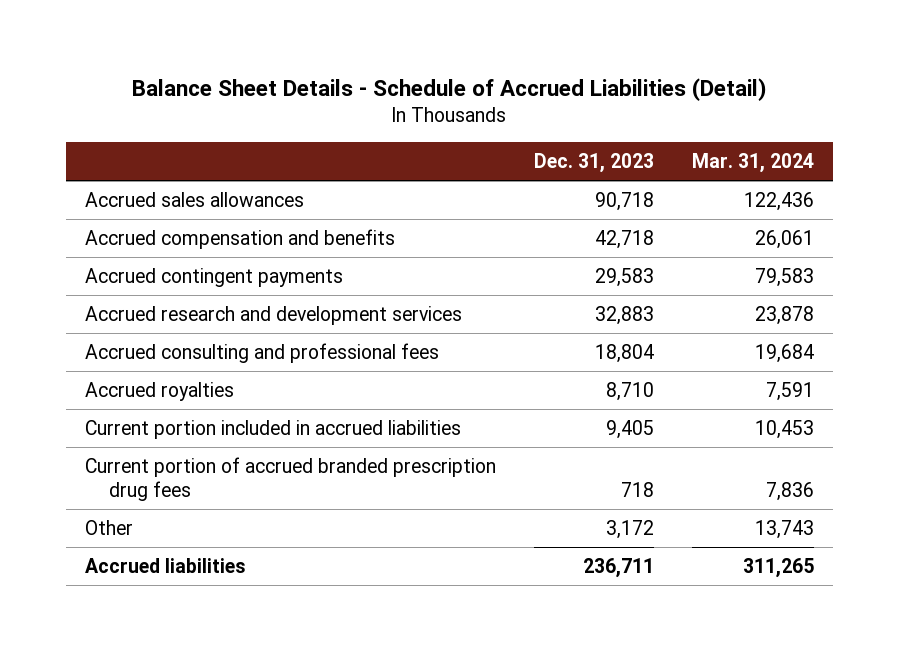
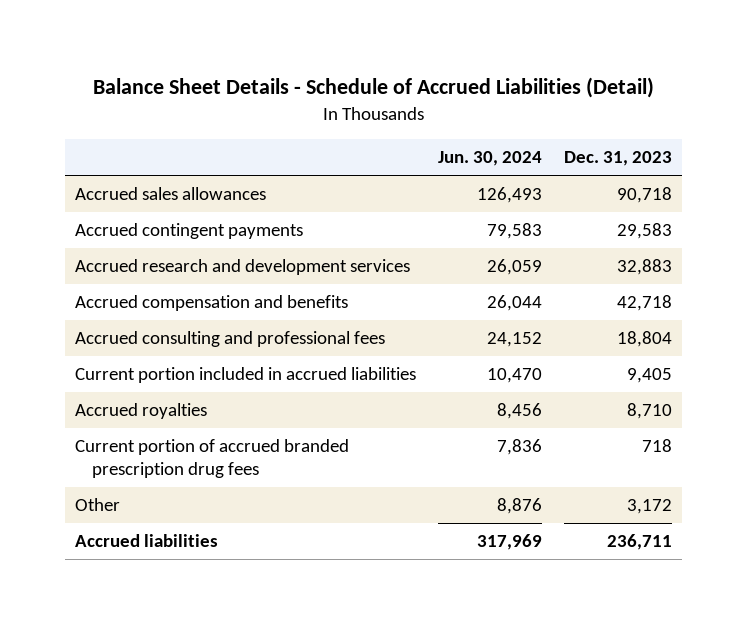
[692,153,815,174] Mar. 31, 2024 -> none
none -> [438,151,543,167] Jun. 30, 2024
[84,228,395,249] Accrued compensation and benefits -> [75,295,349,312] Accrued compensation and benefits
[84,381,234,401] Accrued royalties -> [75,403,208,420] Accrued royalties

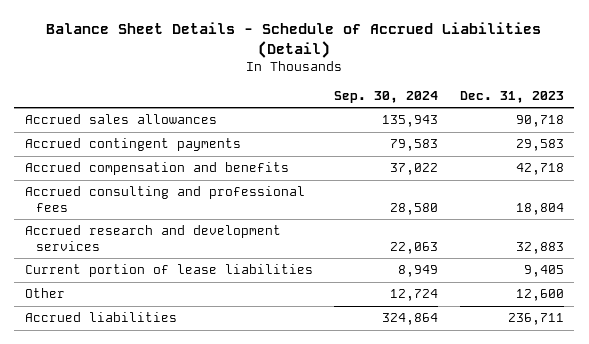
[438,151,543,167] Jun. 30, 2024 -> none
none -> [334,90,439,103] Sep. 30, 2024
[75,403,208,420] Accrued royalties -> none
[75,439,350,479] Current portion of accrued branded prescription drug fees -> none
[75,259,411,276] Accrued research and development services -> [24,225,281,251] Accrued research and development services
[75,367,417,384] Current portion included in accrued liabilities -> [24,264,313,278] Current portion of lease liabilities
[626,499,672,515] 3,172 -> [515,289,564,302] 12,600

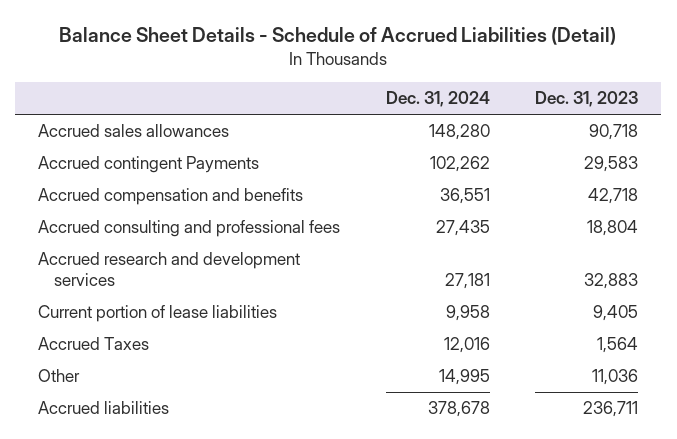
[334,90,439,103] Sep. 30, 2024 -> none
none -> [385,91,490,108] Dec. 31, 2024
[24,138,241,152] Accrued contingent payments -> [38,156,260,174] Accrued contingent Payments
none -> [38,337,150,351] Accrued Taxes
[515,289,564,302] 12,600 -> [592,369,639,386] 11,036

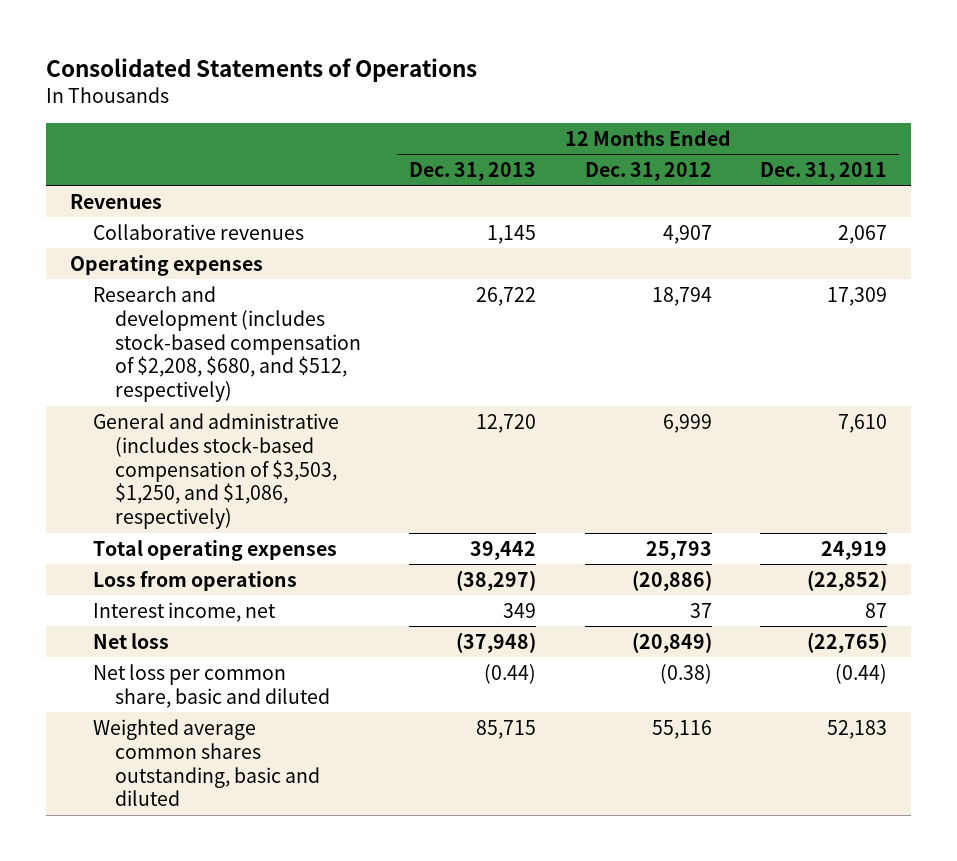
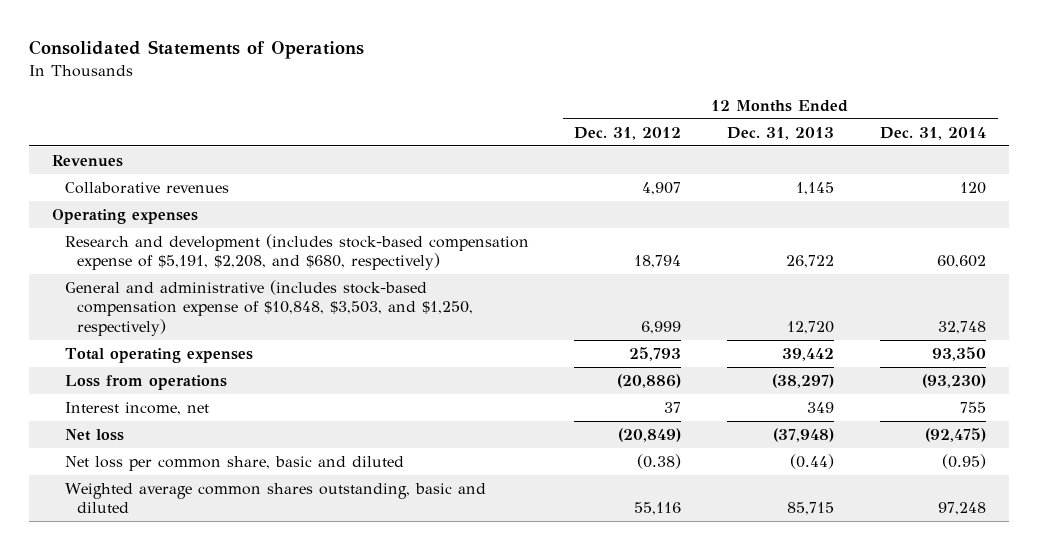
[759,161,887,181] Dec. 31, 2011 -> none
none -> [880,126,987,140] Dec. 31, 2014
[92,285,361,403] Research and development (includes stock-based compensation of $2,208, $680, and $512, respectively) -> [64,233,529,271] Research and development (includes stock-based compensation expense of $5,191, $2,208, and $680, respectively)
[92,412,339,530] General and administrative (includes stock-based compensation of $3,503, $1,250, and $1,086, respectively) -> [64,279,473,336] General and administrative (includes stock-based compensation expense of $10,848, $3,503, and $1,250, respectively)

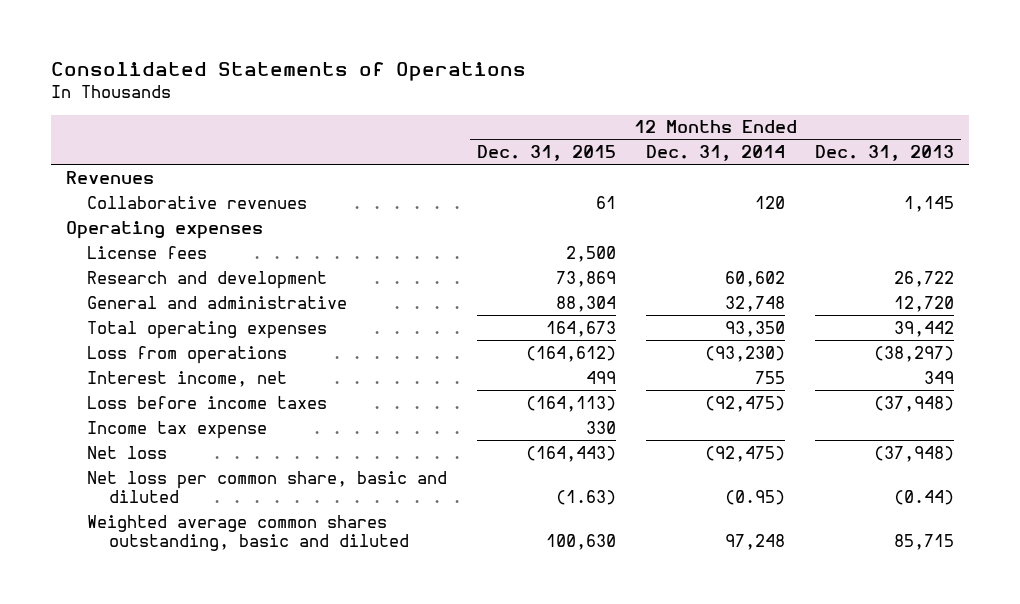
[574,126,682,140] Dec. 31, 2012 -> none
none -> [477,145,617,162] Dec. 31, 2015
none -> [87,245,208,259] License fees
[64,233,529,271] Research and development (includes stock-based compensation expense of $5,191, $2,208, and $680, respectively) -> [87,270,328,289] Research and development
[64,279,473,336] General and administrative (includes stock-based compensation expense of $10,848, $3,503, and $1,250, respectively) -> [87,295,348,309] General and administrative
none -> [87,395,328,409] Loss before income taxes
none -> [87,420,268,439] Income tax expense

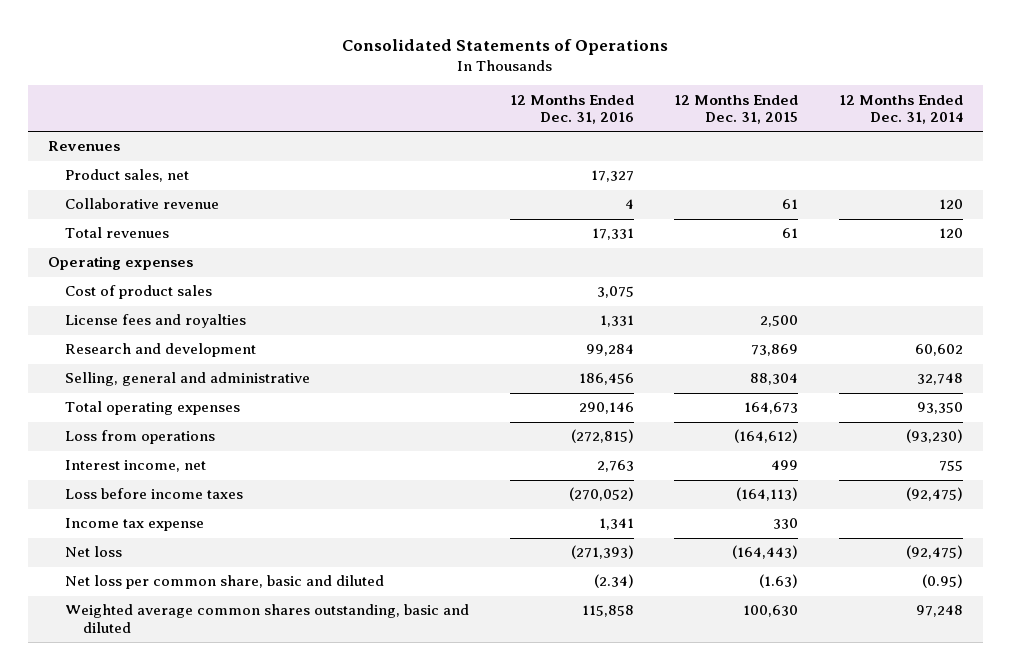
[814,145,954,162] Dec. 31, 2013 -> none
none -> [509,94,634,125] 12 Months Ended Dec. 31, 2016
none -> [65,169,190,183] Product sales, net
none -> [65,198,220,210] Collaborative revenue
[87,195,308,209] Collaborative revenues -> [65,227,170,239] Total revenues
none -> [65,285,213,300] Cost of product sales
[87,245,208,259] License fees -> [65,314,247,329] License fees and royalties
[87,295,348,309] General and administrative -> [65,372,311,387] Selling, general and administrative

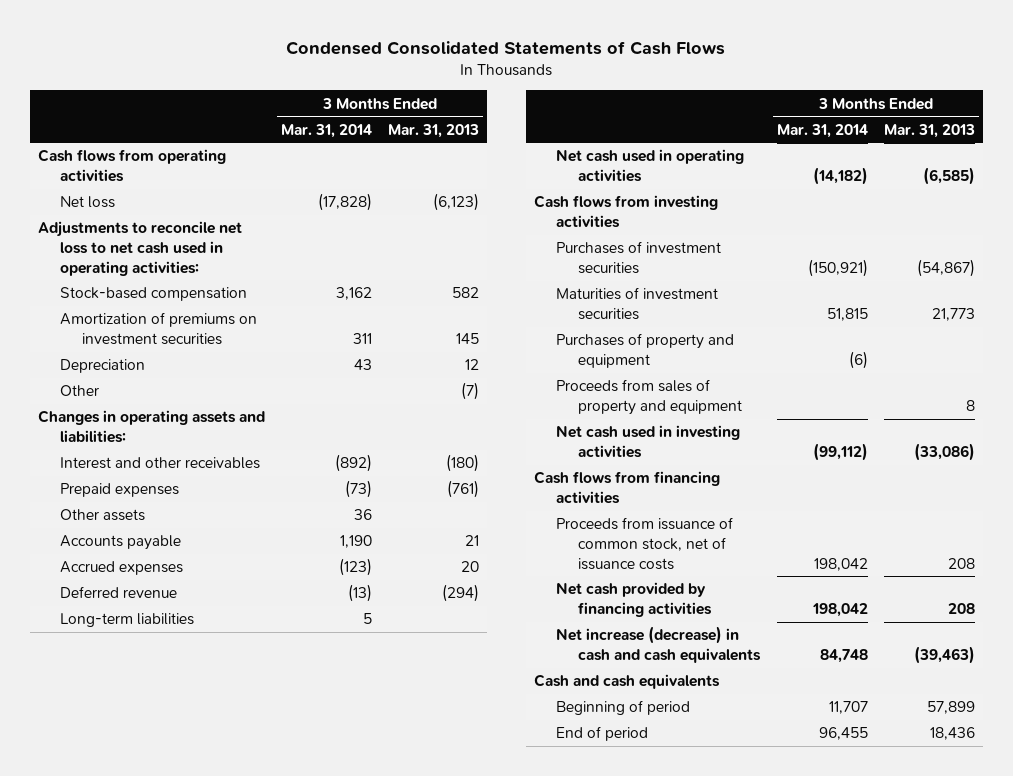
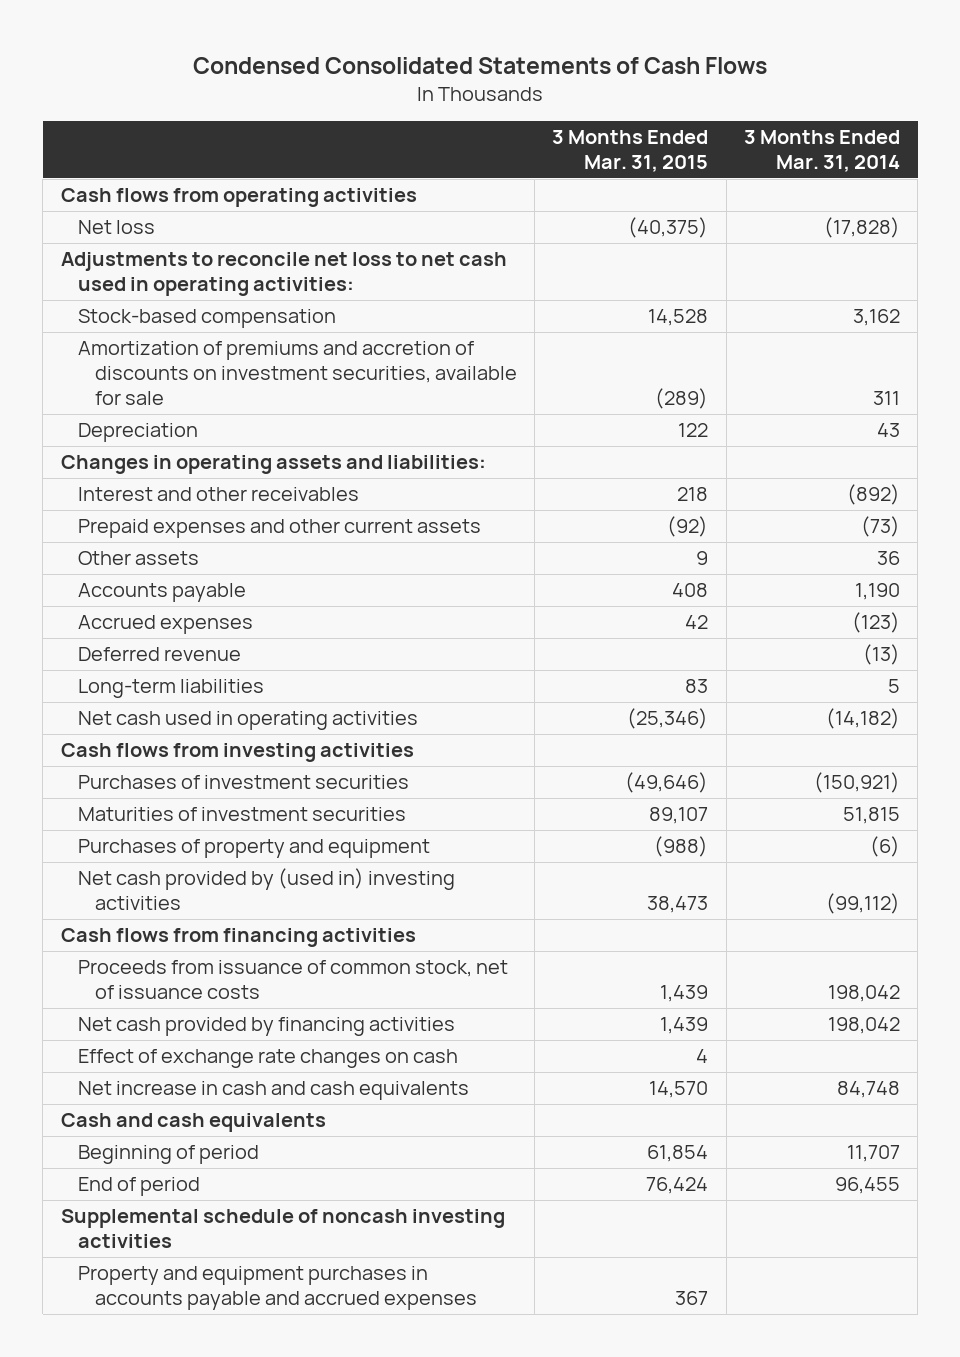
[387,123,479,138] Mar. 31, 2013 -> none
none -> [552,130,709,173] 3 Months Ended Mar. 31, 2015
[59,312,257,345] Amortization of premiums on investment securities -> [77,341,517,406] Amortization of premiums and accretion of discounts on investment securities, available for sale
[59,385,99,397] Other -> none
[59,483,179,498] Prepaid expenses -> none
none -> [77,519,481,539] Prepaid expenses and other current assets
[555,379,742,415] Proceeds from sales of property and equipment -> none
[555,425,740,458] Net cash used in investing activities -> [77,868,455,911] Net cash provided by (used in) investing activities
none -> [77,1049,458,1069] Effect of exchange rate changes on cash
[555,626,761,663] Net increase (decrease) in cash and cash equivalents -> [77,1081,469,1101] Net increase in cash and cash equivalents
none -> [60,1209,505,1249] Supplemental schedule of noncash investing activities
none -> [77,1266,477,1311] Property and equipment purchases in accounts payable and accrued expenses

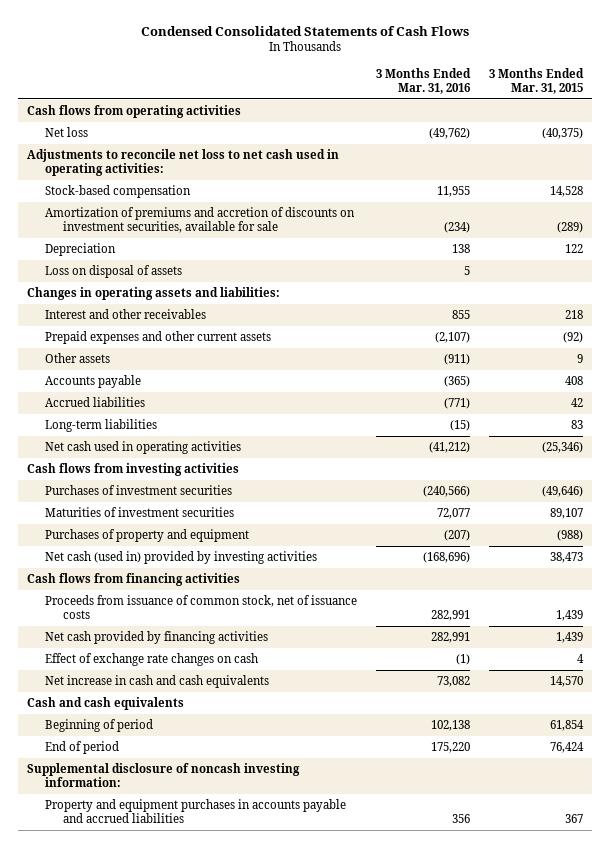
[743,130,900,173] 3 Months Ended Mar. 31, 2014 -> none
none -> [375,68,471,94] 3 Months Ended Mar. 31, 2016
none -> [45,265,183,279] Loss on disposal of assets
[77,647,241,662] Deferred revenue -> none
[77,615,253,635] Accrued expenses -> [45,397,146,408] Accrued liabilities
[77,868,455,911] Net cash provided by (used in) investing activities -> [45,551,318,565] Net cash (used in) provided by investing activities
[60,1209,505,1249] Supplemental schedule of noncash investing activities -> [27,763,301,787] Supplemental disclosure of noncash investing information:
[77,1266,477,1311] Property and equipment purchases in accounts payable and accrued expenses -> [45,799,347,823] Property and equipment purchases in accounts payable and accrued liabilities

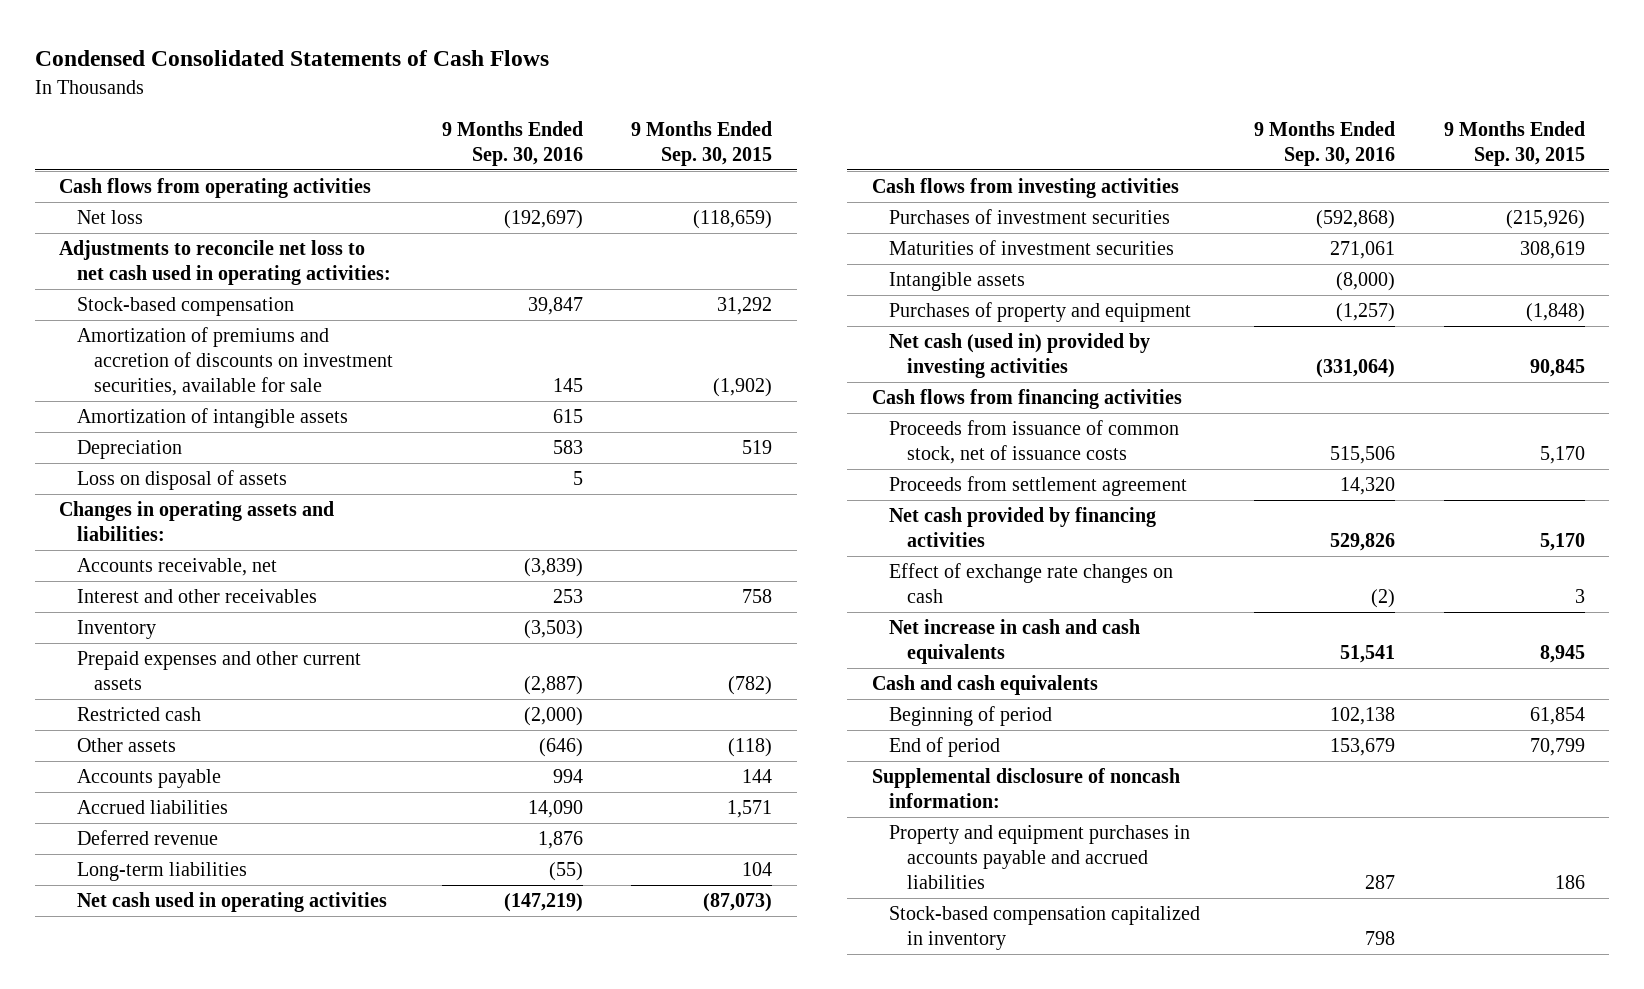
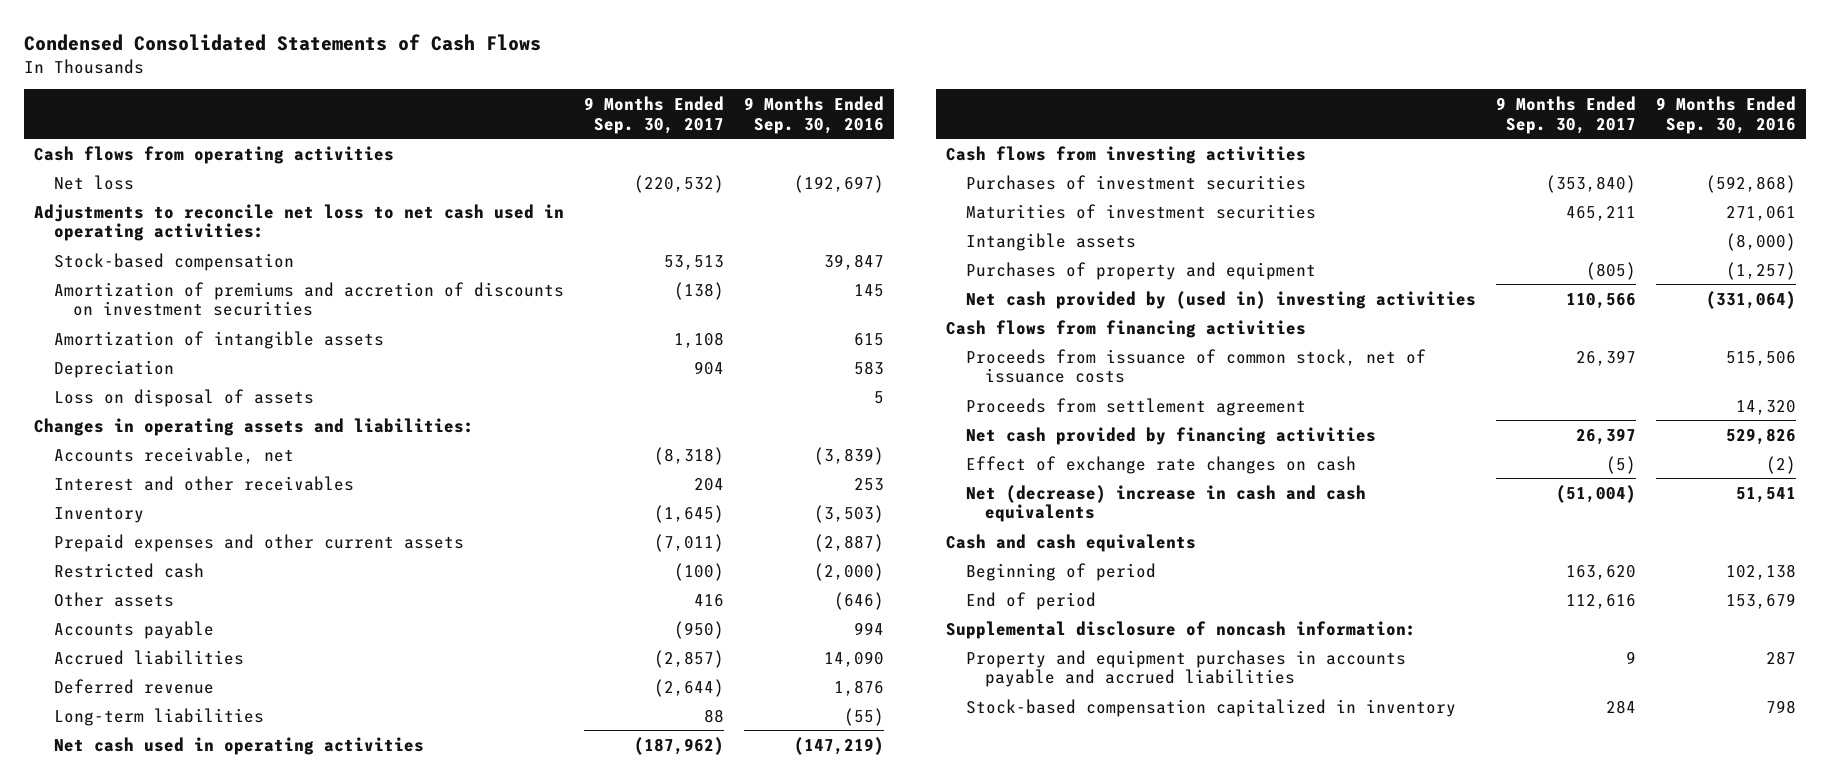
[631,120,773,166] 9 Months Ended Sep. 30, 2015 -> none
none -> [584,95,725,134] 9 Months Ended Sep. 30, 2017
[76,326,394,397] Amortization of premiums and accretion of discounts on investment securities, available for sale -> [53,281,564,317] Amortization of premiums and accretion of discounts on investment securities
[889,332,1151,379] Net cash (used in) provided by investing activities -> [965,290,1476,309] Net cash provided by (used in) investing activities
[889,618,1141,665] Net increase in cash and cash equivalents -> [965,484,1366,523] Net (decrease) increase in cash and cash equivalents

